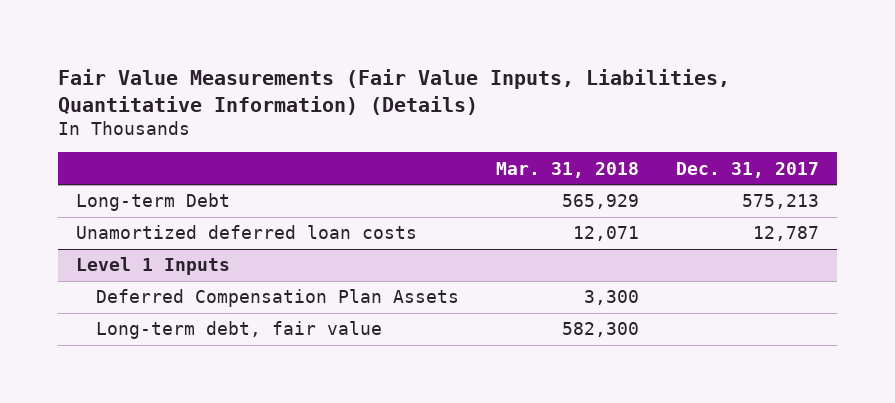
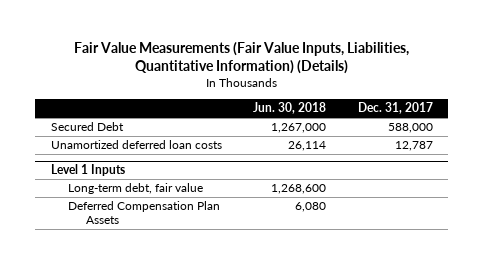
[495,161,639,178] Mar. 31, 2018 -> none
none -> [253,102,327,115] Jun. 30, 2018
[76,193,231,212] Long-term Debt -> none
none -> [50,122,124,132] Secured Debt
[95,289,459,308] Deferred Compensation Plan Assets -> [68,201,221,225] Deferred Compensation Plan Assets

